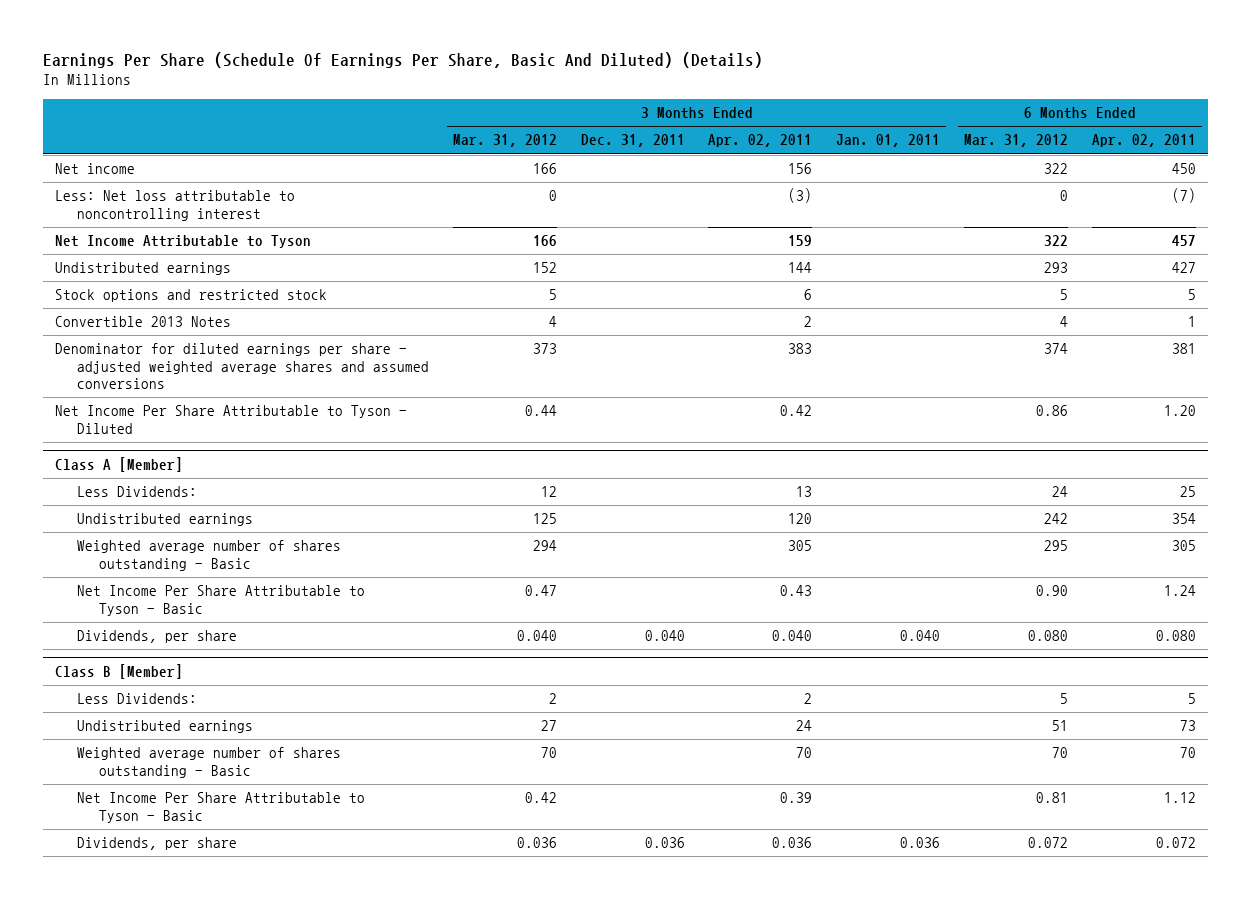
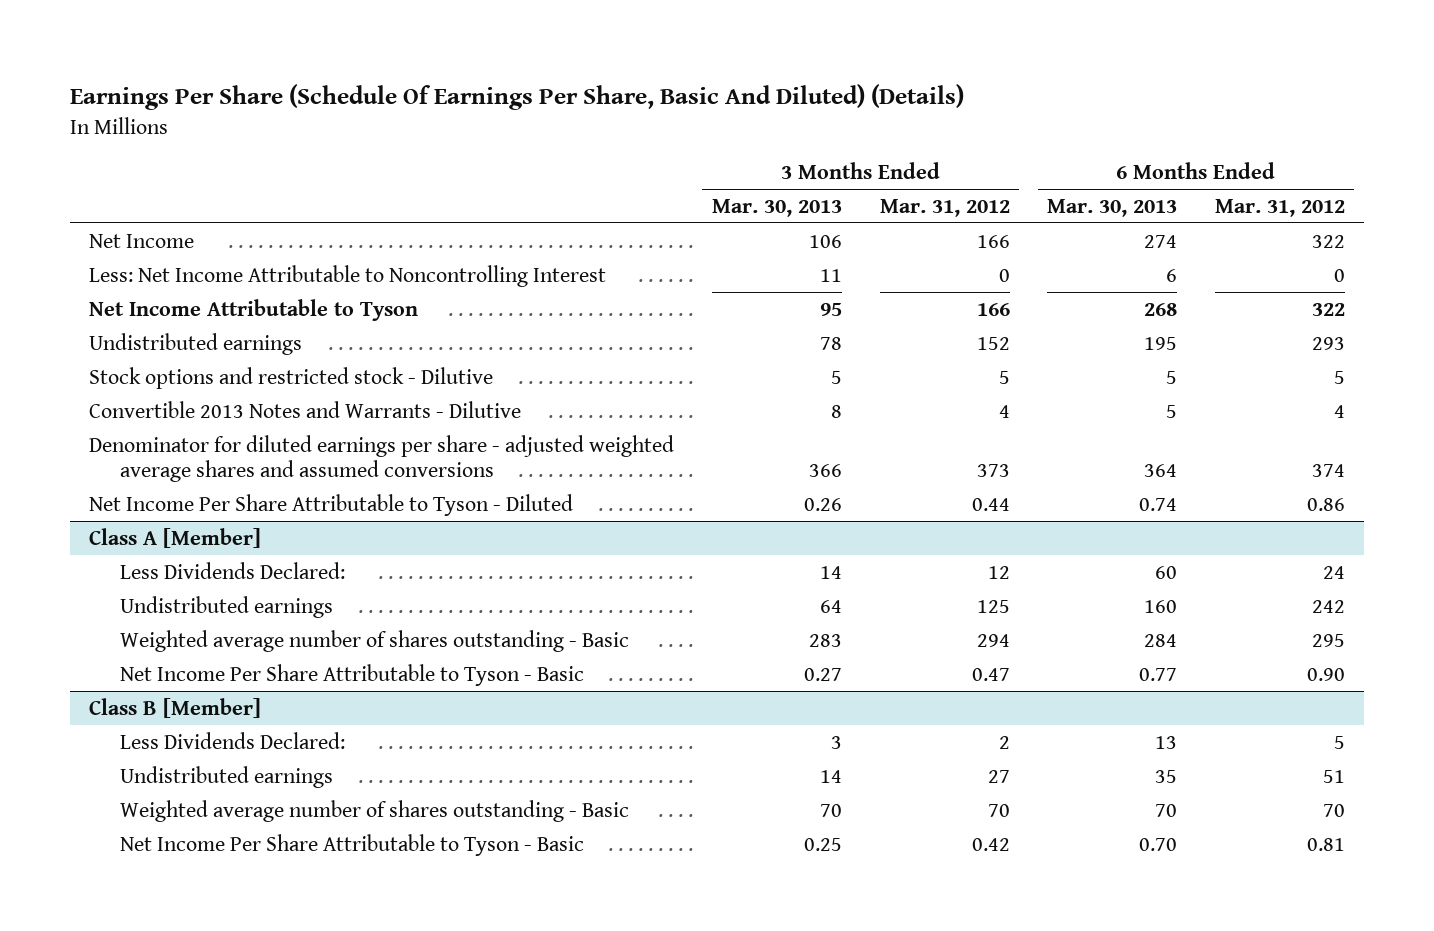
[580,134,685,148] Dec. 31, 2011 -> none
[708,134,813,148] Apr. 02, 2011 -> none
[836,134,941,148] Jan. 01, 2011 -> none
[1092,134,1197,148] Apr. 02, 2011 -> none
none -> [711,198,842,217] Mar. 30, 2013
none -> [1047,198,1178,217] Mar. 30, 2013
[54,163,135,175] Net income -> [89,233,195,248] Net Income
[54,190,295,221] Less: Net loss attributable to noncontrolling interest -> [89,264,607,287] Less: Net Income Attributable to Noncontrolling Interest
[54,289,327,303] Stock options and restricted stock -> [89,366,494,389] Stock options and restricted stock - Dilutive
[54,316,231,328] Convertible 2013 Notes -> [89,400,522,418] Convertible 2013 Notes and Warrants - Dilutive
[76,486,197,498] Less Dividends: -> [119,561,345,579] Less Dividends Declared:
[76,630,237,644] Dividends, per share -> none
[76,693,197,705] Less Dividends: -> [119,731,345,749] Less Dividends Declared:
[76,837,237,851] Dividends, per share -> none

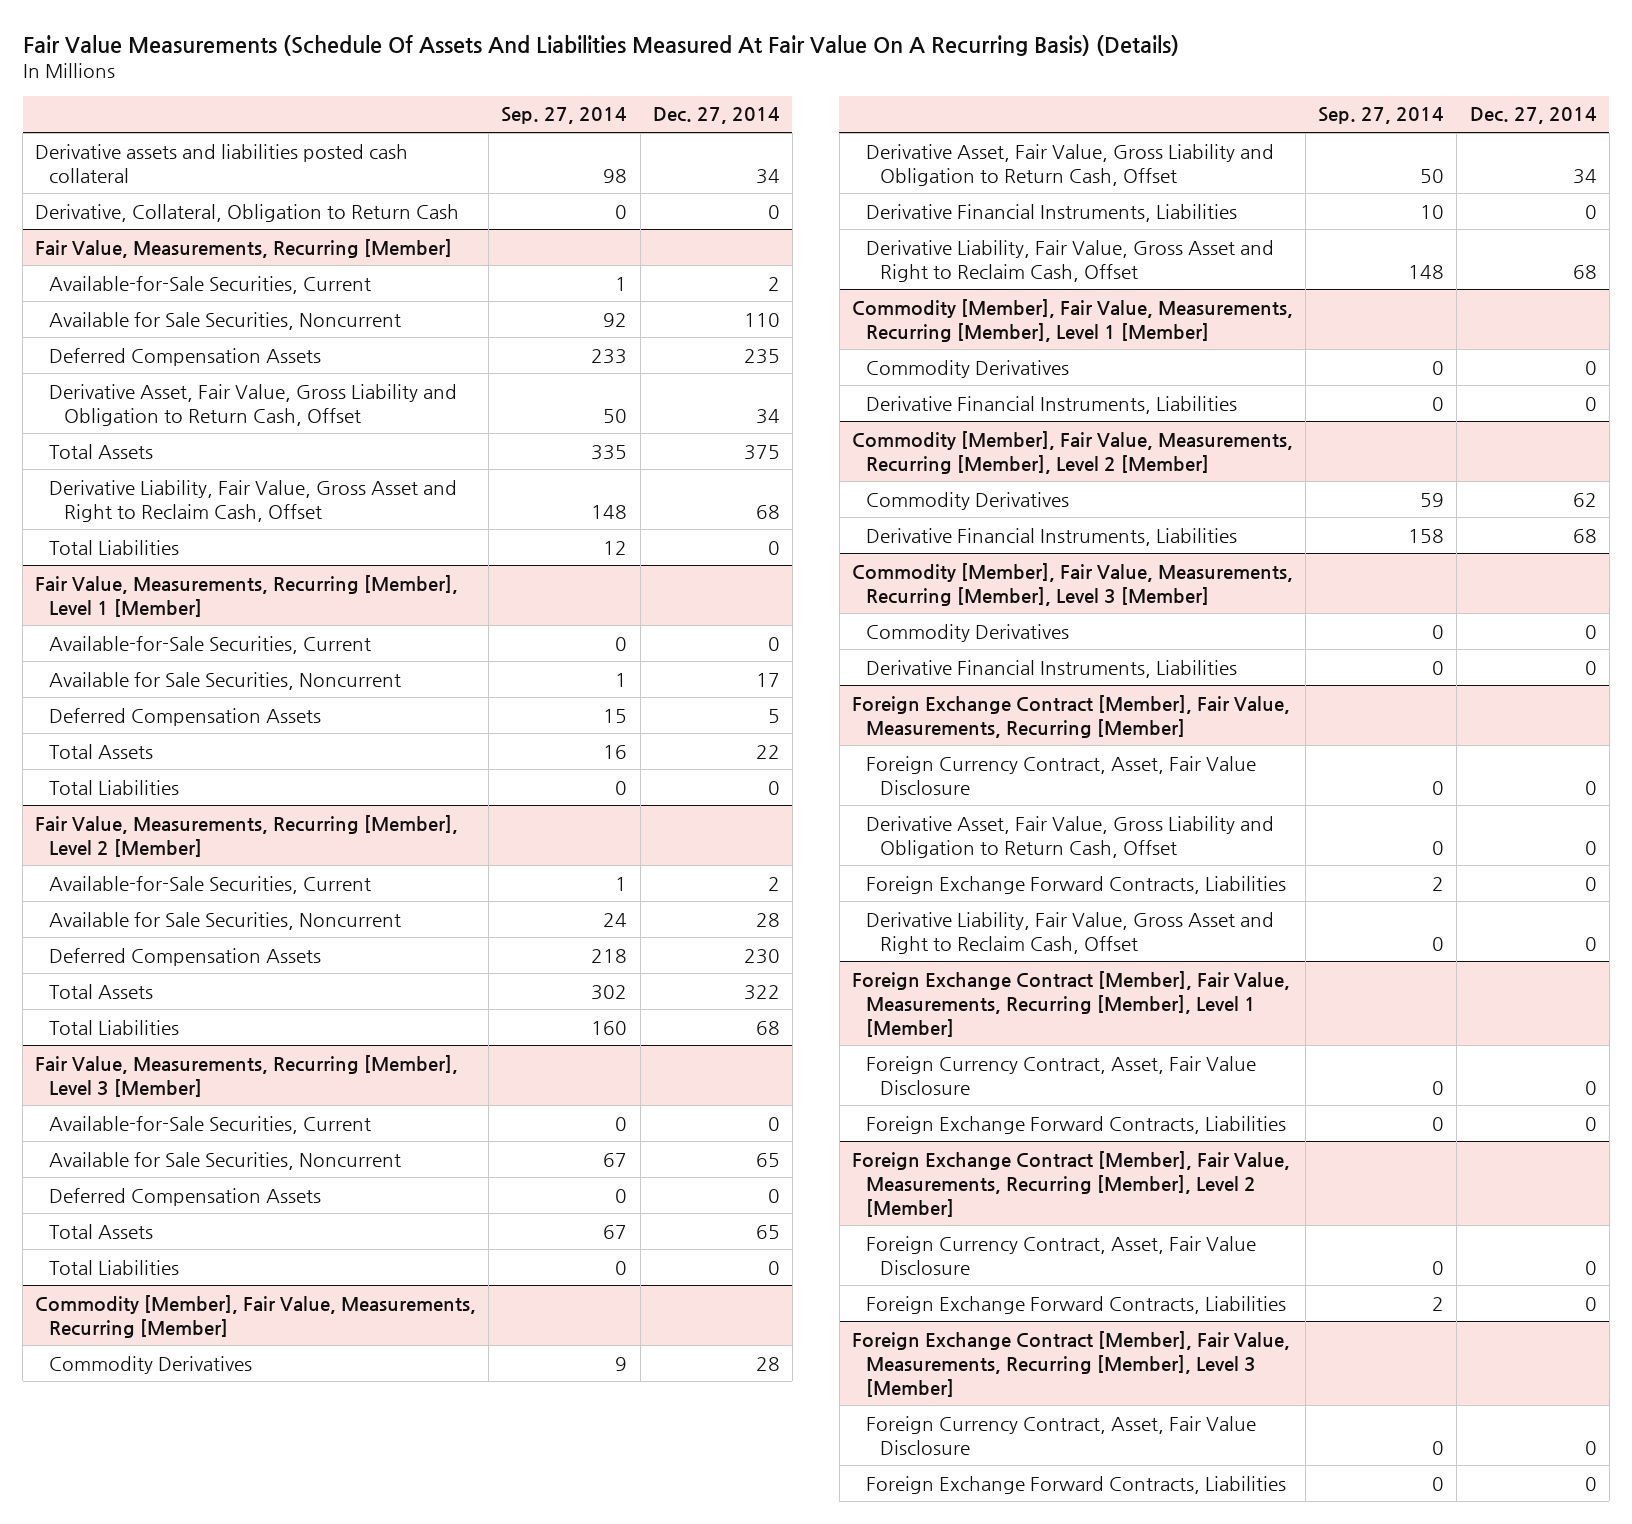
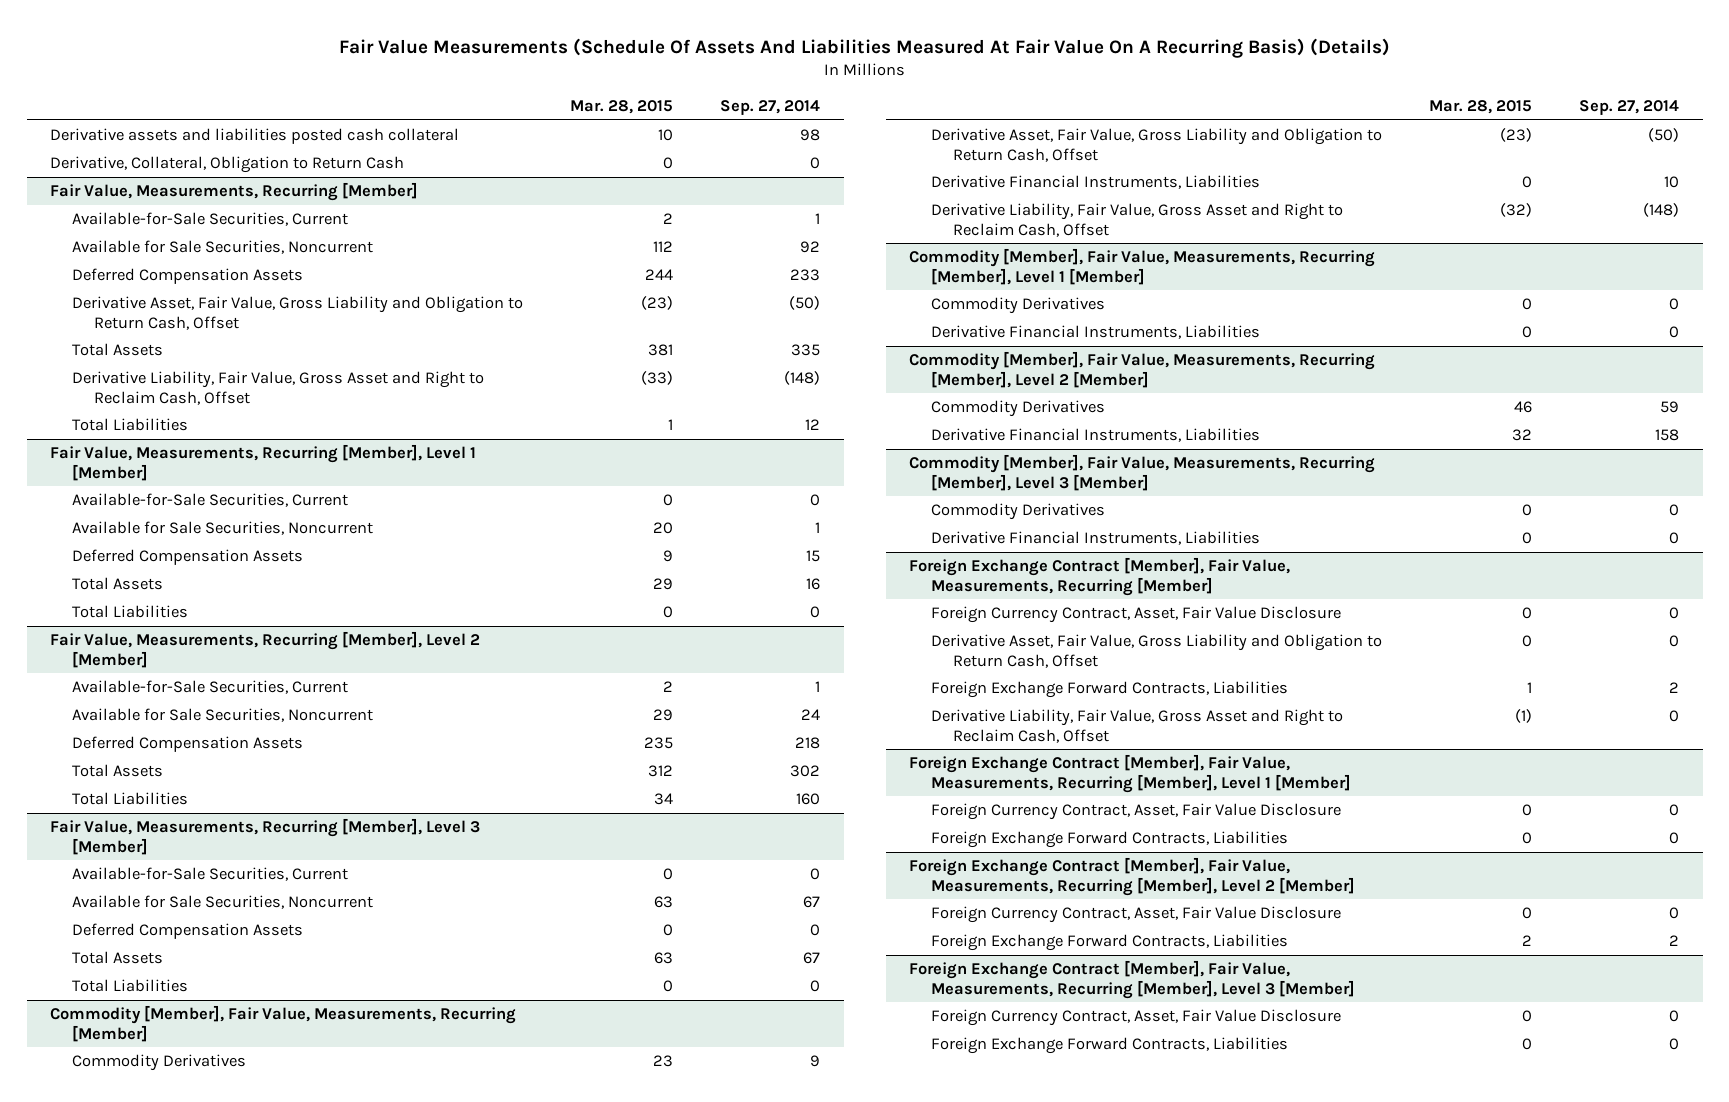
[652,107,780,125] Dec. 27, 2014 -> none
none -> [570,100,674,115] Mar. 28, 2015
[603,408,628,423] 50 -> [789,296,821,311] (50)
[591,504,628,519] 148 -> [784,371,821,386] (148)
[1420,168,1445,183] 50 -> [1648,128,1680,143] (50)
[1408,264,1445,279] 148 -> [1643,203,1680,218] (148)

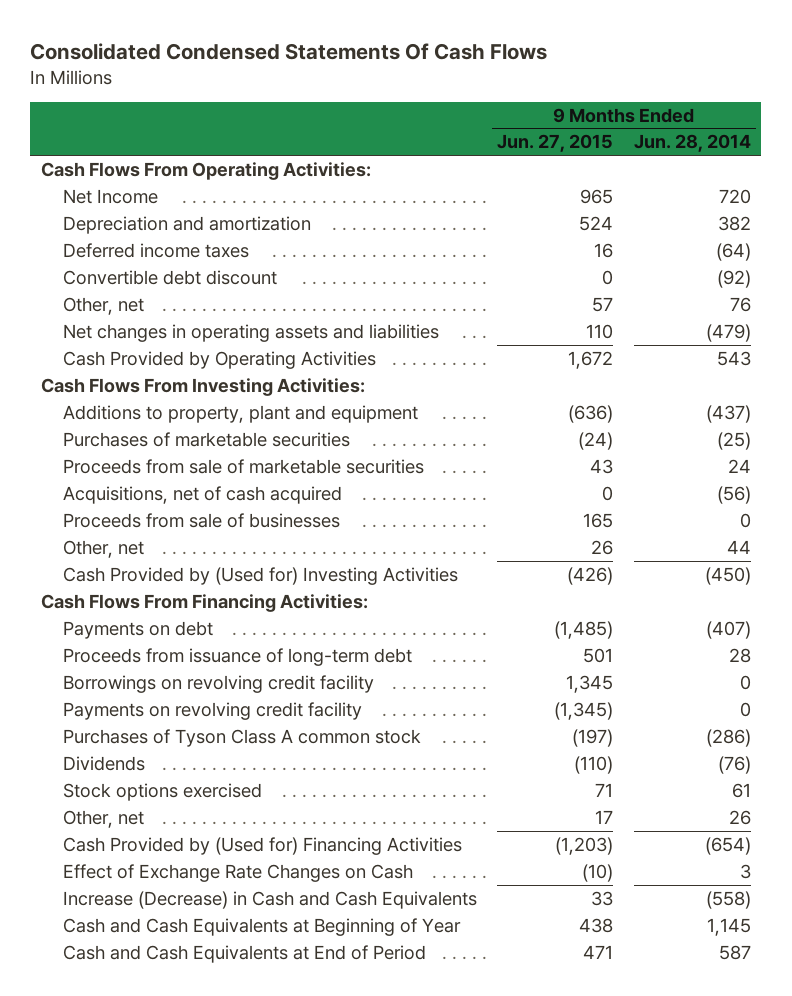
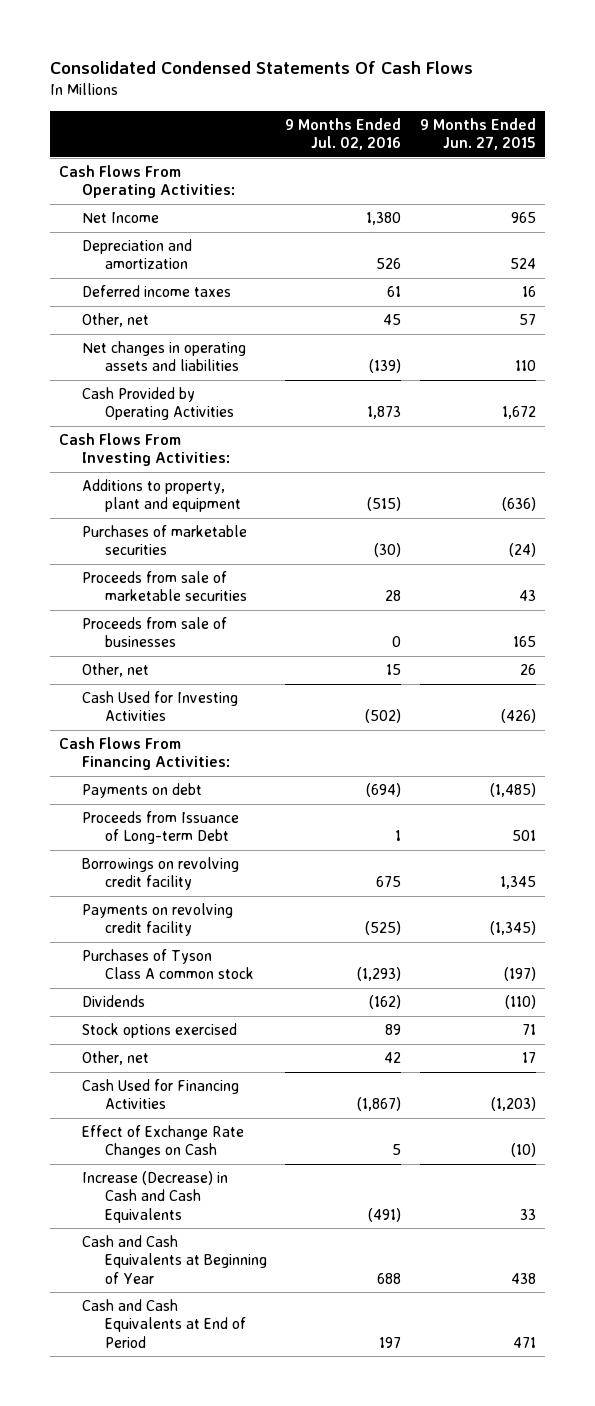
[633,134,751,153] Jun. 28, 2014 -> none
none -> [285,117,402,150] 9 Months Ended Jul. 02, 2016
[62,269,277,285] Convertible debt discount -> none
[62,485,342,504] Acquisitions, net of cash acquired -> none
[62,566,458,585] Cash Provided by (Used for) Investing Activities -> [81,691,238,722] Cash Used for Investing Activities
[62,647,412,666] Proceeds from issuance of long-term debt -> [81,811,239,845] Proceeds from Issuance of Long-term Debt
[62,836,462,855] Cash Provided by (Used for) Financing Activities -> [81,1079,239,1110] Cash Used for Financing Activities

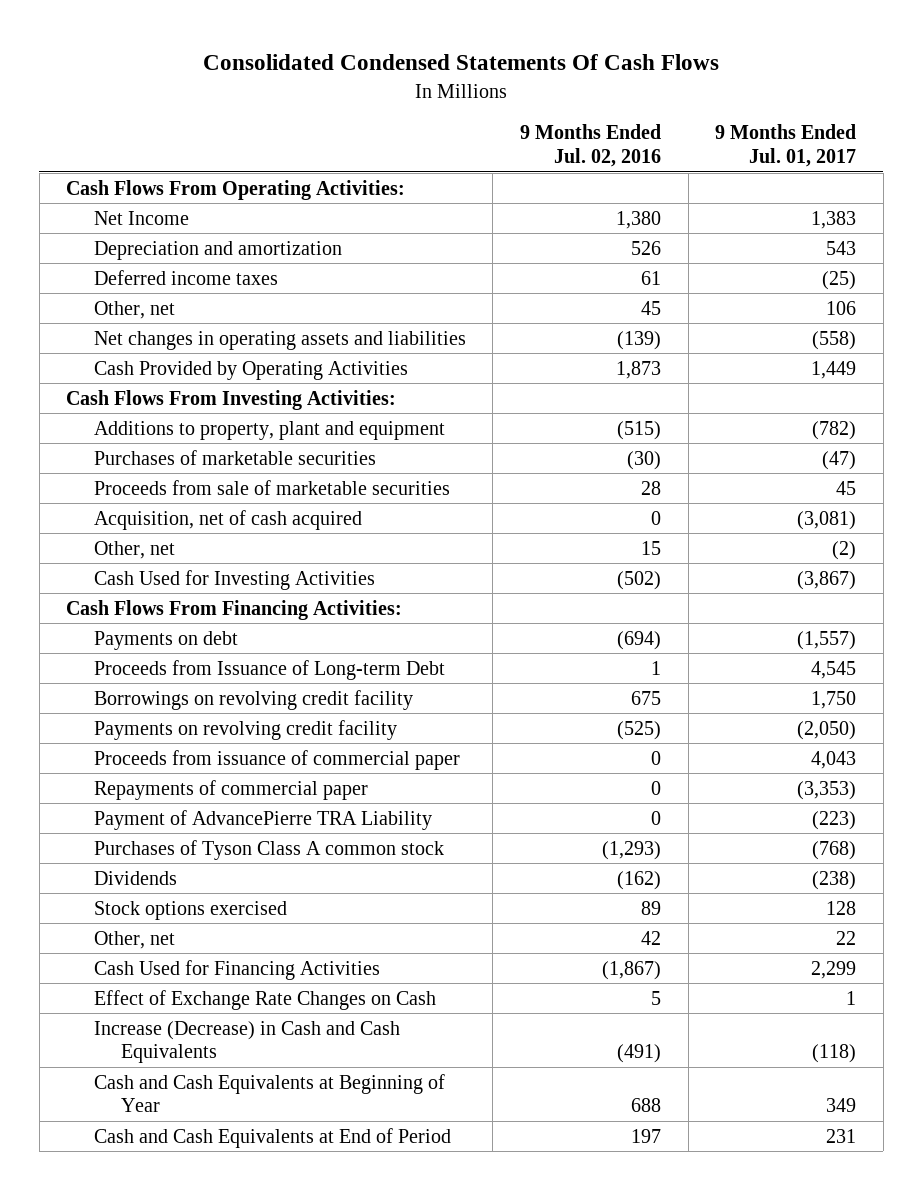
[419,117,536,150] 9 Months Ended Jun. 27, 2015 -> none
none -> [715,124,857,168] 9 Months Ended Jul. 01, 2017
[81,617,227,648] Proceeds from sale of businesses -> none
none -> [93,509,362,530] Acquisition, net of cash acquired
none -> [93,749,460,770] Proceeds from issuance of commercial paper
none -> [93,779,368,800] Repayments of commercial paper
none -> [93,809,432,830] Payment of AdvancePierre TRA Liability

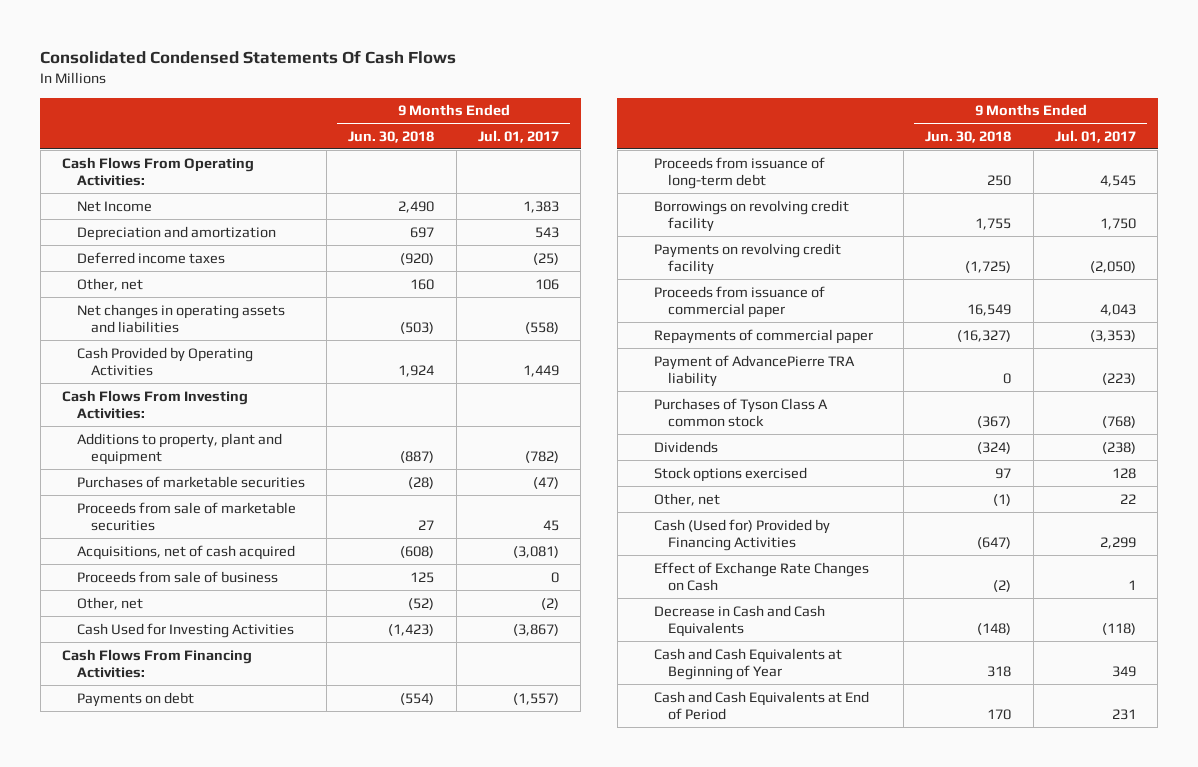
[519,124,661,168] 9 Months Ended Jul. 02, 2016 -> none
none -> [348,130,435,143] Jun. 30, 2018
[93,509,362,530] Acquisition, net of cash acquired -> [76,544,295,560] Acquisitions, net of cash acquired
none -> [76,570,278,583] Proceeds from sale of business
[93,659,445,680] Proceeds from Issuance of Long-term Debt -> [653,156,825,189] Proceeds from issuance of long-term debt
[93,809,432,830] Payment of AdvancePierre TRA Liability -> [653,354,855,387] Payment of AdvancePierre TRA liability
[93,959,380,980] Cash Used for Financing Activities -> [653,518,830,551] Cash (Used for) Provided by Financing Activities
[93,1020,400,1064] Increase (Decrease) in Cash and Cash Equivalents -> [653,604,825,637] Decrease in Cash and Cash Equivalents

